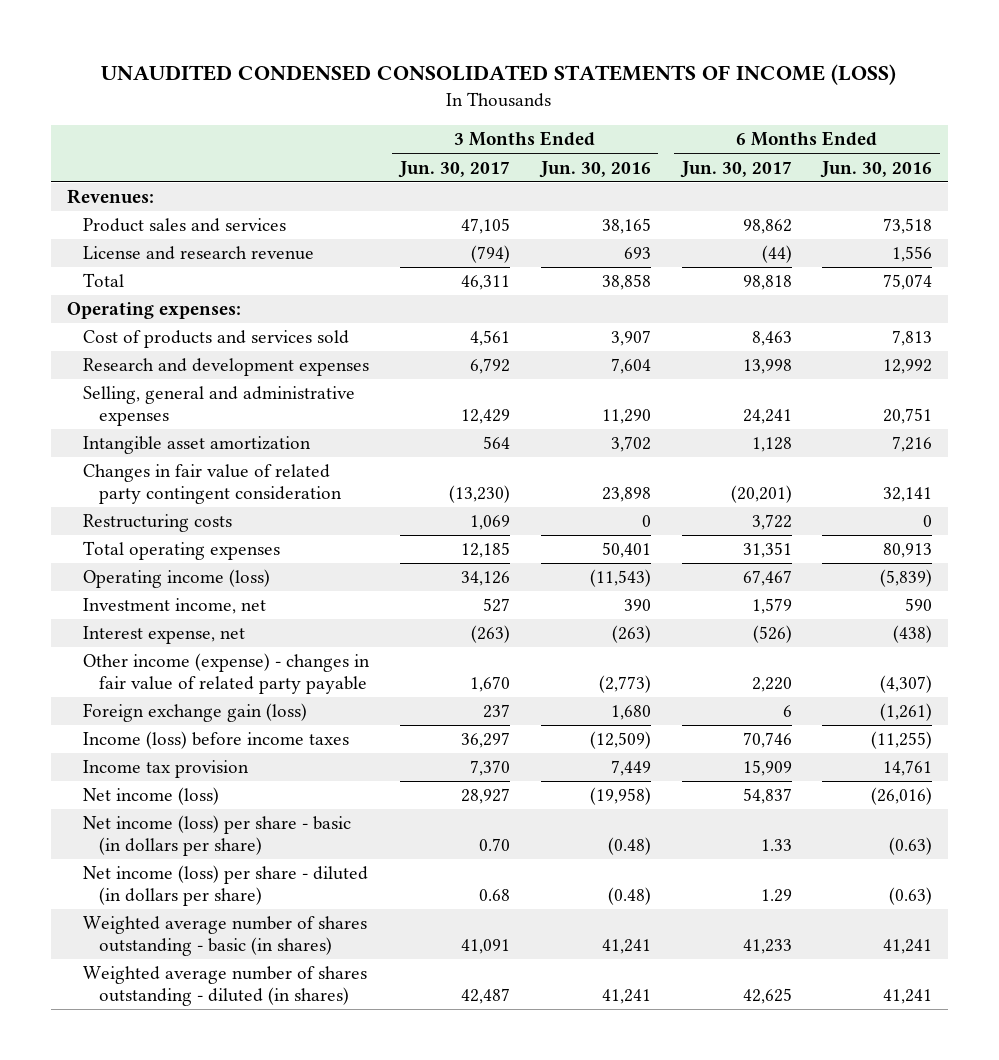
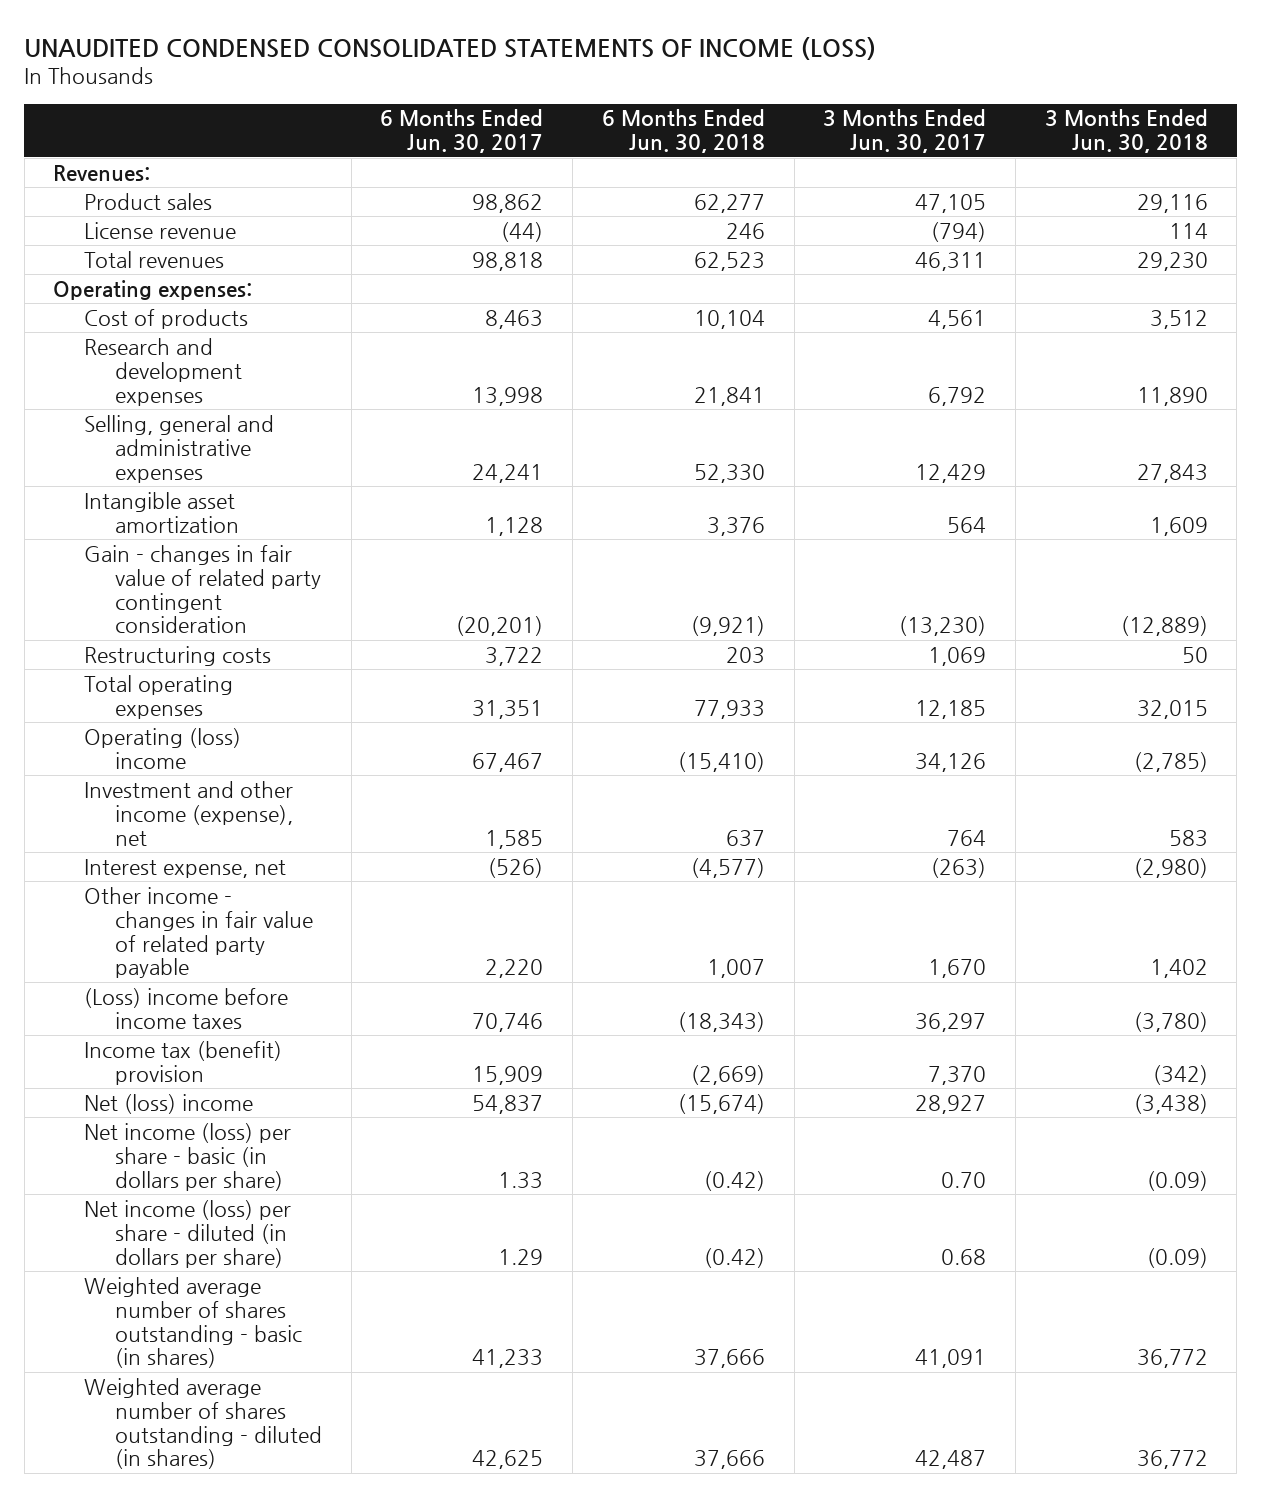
[538,160,651,178] Jun. 30, 2016 -> none
[820,160,933,178] Jun. 30, 2016 -> none
none -> [601,109,765,154] 6 Months Ended Jun. 30, 2018
none -> [1044,109,1208,154] 3 Months Ended Jun. 30, 2018
[82,218,286,233] Product sales and services -> [84,192,213,210] Product sales
[82,246,314,261] License and research revenue -> [84,221,237,239] License revenue
[82,273,124,288] Total -> [84,250,225,268] Total revenues
[82,330,349,349] Cost of products and services sold -> [84,308,249,329] Cost of products
[82,464,342,505] Changes in fair value of related party contingent consideration -> [84,544,322,634] Gain - changes in fair value of related party contingent consideration
[82,569,270,589] Operating income (loss) -> [84,727,242,769] Operating (loss) income
[82,598,266,615] Investment income, net -> [84,780,294,846] Investment and other income (expense), net
[482,598,510,613] 527 -> [947,829,987,846] 764
[751,598,792,615] 1,579 -> [485,829,544,849] 1,585
[82,703,307,723] Foreign exchange gain (loss) -> none
[82,653,370,695] Other income (expense) - changes in fair value of related party payable -> [84,886,314,979] Other income - changes in fair value of related party payable
[82,731,349,750] Income (loss) before income taxes -> [84,987,289,1029] (Loss) income before income taxes
[82,760,249,779] Income tax provision -> [84,1040,283,1085] Income tax (benefit) provision
[82,787,219,806] Net income (loss) -> [84,1093,254,1114] Net (loss) income

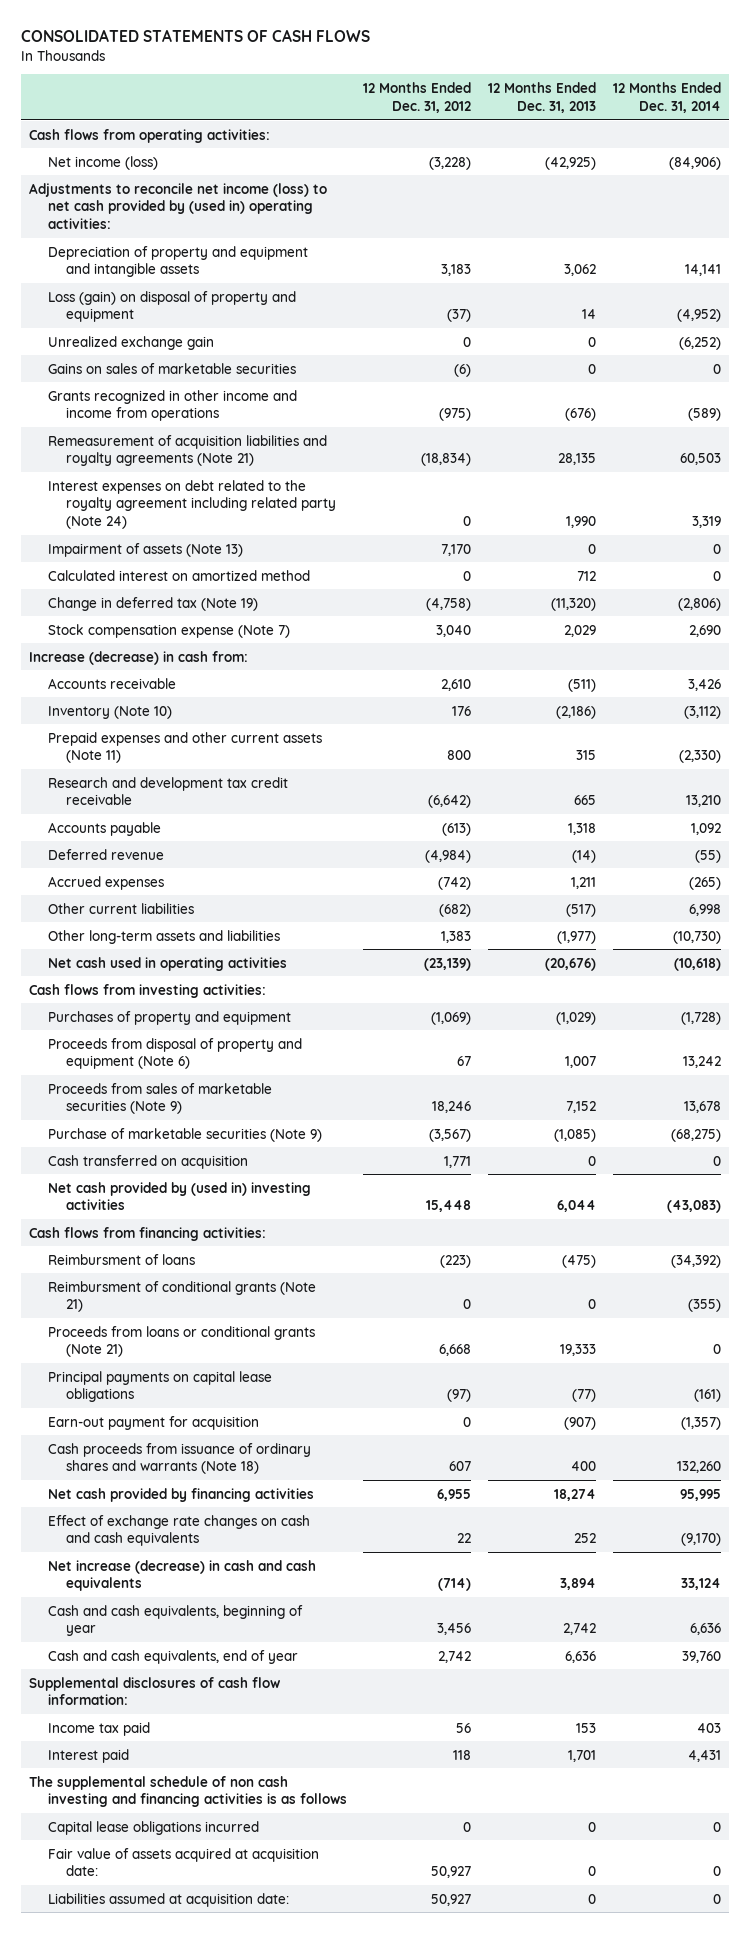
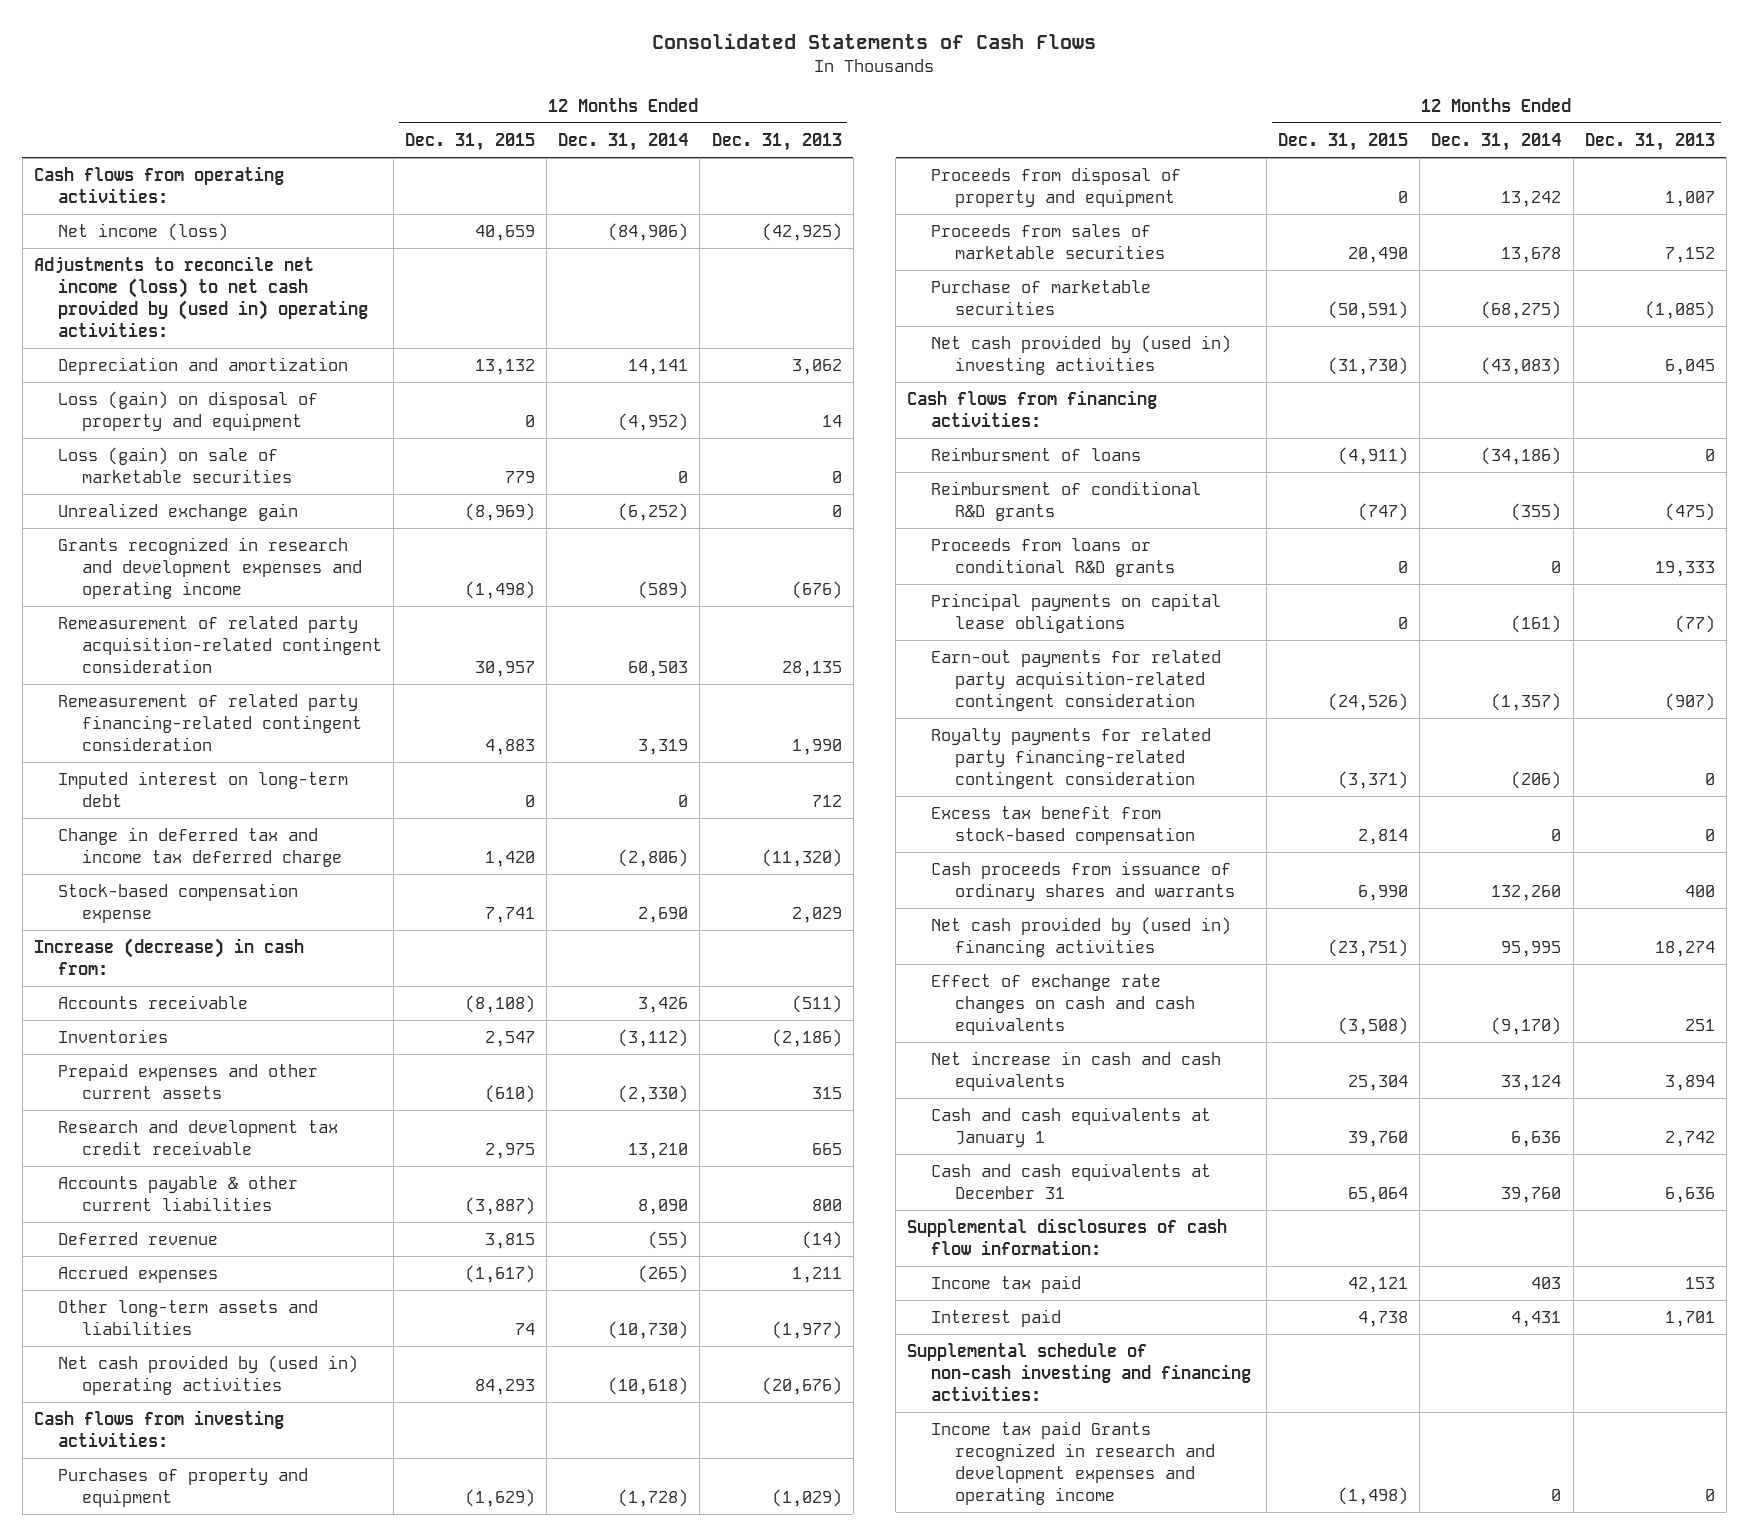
[20,29,370,43] CONSOLIDATED STATEMENTS OF CASH FLOWS -> [652,32,1097,49] Consolidated Statements of Cash Flows
[363,81,472,113] 12 Months Ended Dec. 31, 2012 -> none
none -> [404,132,535,151] Dec. 31, 2015
[47,245,308,278] Depreciation of property and equipment and intangible assets -> [57,357,348,376] Depreciation and amortization
none -> [57,447,292,483] Loss (gain) on sale of marketable securities
[47,362,296,374] Gains on sales of marketable securities -> none
[47,542,243,557] Impairment of assets (Note 13) -> none
[47,389,297,422] Grants recognized in other income and income from operations -> [57,537,362,599] Grants recognized in research and development expenses and operating income
[47,434,327,467] Remeasurement of acquisition liabilities and royalty agreements (Note 21) -> [57,616,382,673] Remeasurement of related party acquisition-related contingent consideration
[47,479,336,529] Interest expenses on debt related to the royalty agreement including related party (Note 24) -> [57,694,362,751] Remeasurement of related party financing-related contingent consideration
[47,569,310,581] Calculated interest on amortized method -> [57,771,348,807] Imputed interest on long-term debt
[47,596,258,611] Change in deferred tax (Note 19) -> [57,827,342,867] Change in deferred tax and income tax deferred charge
[47,623,290,638] Stock compensation expense (Note 7) -> [57,883,298,923] Stock-based compensation expense
[47,705,172,719] Inventory (Note 10) -> [57,1029,168,1044] Inventories
[47,731,322,764] Prepaid expenses and other current assets (Note 11) -> [57,1063,318,1099] Prepaid expenses and other current assets
[47,821,161,836] Accounts payable -> [57,1176,298,1211] Accounts payable & other current liabilities
[568,822,597,835] 1,318 -> [811,1198,842,1211] 800
[691,822,722,835] 1,092 -> [638,1198,689,1215] 8,090
[47,902,194,914] Other current liabilities -> none
[47,956,287,971] Net cash used in operating activities -> [57,1355,358,1395] Net cash provided by (used in) operating activities
[47,1154,248,1169] Cash transferred on acquisition -> none
[47,1037,302,1070] Proceeds from disposal of property and equipment (Note 6) -> [931,167,1182,207] Proceeds from disposal of property and equipment
[47,1082,272,1115] Proceeds from sales of marketable securities (Note 9) -> [931,224,1165,259] Proceeds from sales of marketable securities
[47,1127,322,1142] Purchase of marketable securities (Note 9) -> [931,280,1152,315] Purchase of marketable securities
[557,1200,597,1213] 6,044 -> [1664,358,1715,375] 6,045
[562,1254,597,1268] (475) -> [1704,449,1715,462] 0
[671,1254,722,1268] (34,392) -> [1481,447,1562,466] (34,186)
[47,1280,316,1313] Reimbursment of conditional grants (Note 21) -> [931,481,1202,521] Reimbursment of conditional R&D grants
[588,1299,597,1310] 0 -> [1664,502,1715,521] (475)
[47,1325,315,1358] Proceeds from loans or conditional grants (Note 21) -> [931,538,1175,577] Proceeds from loans or conditional R&D grants
[47,1415,259,1430] Earn-out payment for acquisition -> [931,650,1222,711] Earn-out payments for related party acquisition-related contingent consideration
none -> [931,728,1212,789] Royalty payments for related party financing-related contingent consideration
none -> [931,805,1195,845] Excess tax benefit from stock-based compensation
[47,1442,311,1475] Cash proceeds from issuance of ordinary shares and warrants (Note 18) -> [931,861,1235,901] Cash proceeds from issuance of ordinary shares and warrants
[47,1487,314,1502] Net cash provided by financing activities -> [931,917,1232,957] Net cash provided by (used in) financing activities
[574,1533,597,1544] 252 -> [1684,1018,1715,1031] 251
[47,1559,316,1592] Net increase (decrease) in cash and cash equivalents -> [931,1051,1222,1091] Net increase in cash and cash equivalents
[47,1604,303,1637] Cash and cash equivalents, beginning of year -> [931,1107,1212,1147] Cash and cash equivalents at January 1
[47,1649,298,1664] Cash and cash equivalents, end of year -> [931,1163,1212,1199] Cash and cash equivalents at December 31
[47,1820,259,1835] Capital lease obligations incurred -> none
[47,1847,319,1877] Fair value of assets acquired at acquisition date: -> none
[47,1892,289,1907] Liabilities assumed at acquisition date: -> none
[29,1775,347,1808] The supplemental schedule of non cash investing and financing activities is as follows -> [907,1343,1252,1401] Supplemental schedule of non-cash investing and financing activities:
none -> [931,1421,1215,1505] Income tax paid Grants recognized in research and development expenses and operating income

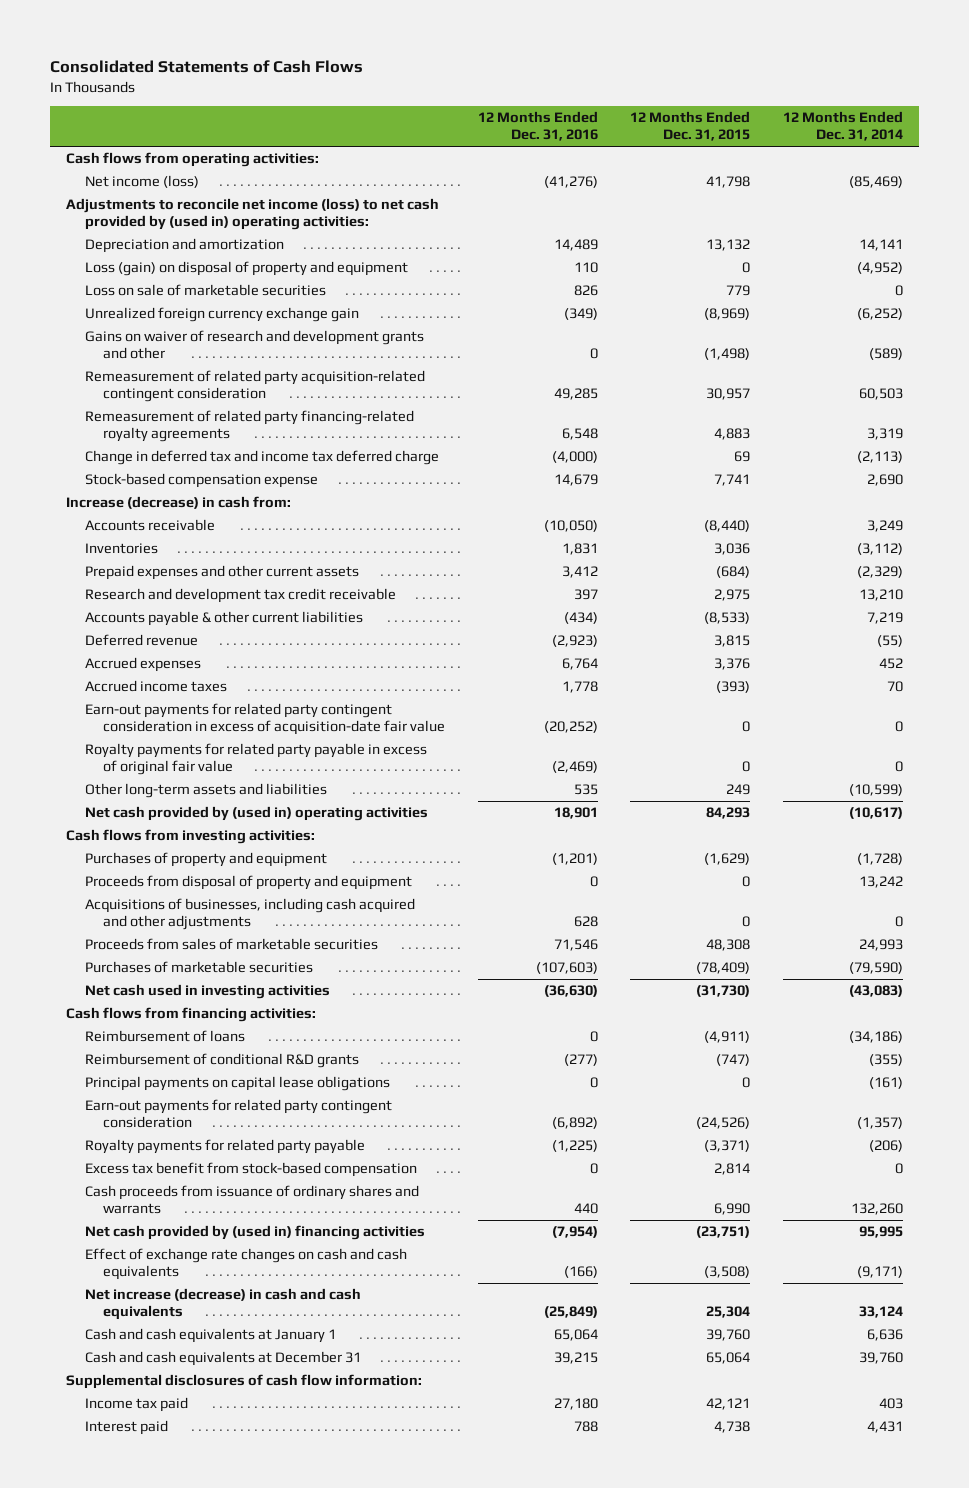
[711,132,842,151] Dec. 31, 2013 -> none
none -> [477,111,598,142] 12 Months Ended Dec. 31, 2016
[474,225,535,242] 40,659 -> [706,176,751,189] 41,798
[608,223,689,242] (84,906) -> [848,176,903,189] (85,469)
[57,447,292,483] Loss (gain) on sale of marketable securities -> [84,284,326,297] Loss on sale of marketable securities
[57,503,298,522] Unrealized exchange gain -> [84,307,359,323] Unrealized foreign currency exchange gain
[57,537,362,599] Grants recognized in research and development expenses and operating income -> [84,330,424,360] Gains on waiver of research and development grants and other
[57,771,348,807] Imputed interest on long-term debt -> none
[57,694,362,751] Remeasurement of related party financing-related contingent consideration -> [84,410,414,443] Remeasurement of related party financing-related royalty agreements
[484,850,535,867] 1,420 -> [734,451,751,463] 69
[618,848,689,867] (2,806) -> [856,451,903,464] (2,113)
[464,995,535,1014] (8,108) -> [704,520,751,533] (8,440)
[638,997,689,1014] 3,426 -> [866,520,903,533] 3,249
[484,1031,535,1048] 2,547 -> [714,543,751,556] 3,036
[484,1084,535,1103] (610) -> [716,566,751,579] (684)
[618,1084,689,1103] (2,330) -> [856,566,903,579] (2,329)
[464,1196,535,1215] (3,887) -> [704,612,751,625] (8,533)
[638,1198,689,1215] 8,090 -> [866,612,903,625] 7,219
[464,1265,535,1284] (1,617) -> [714,658,751,671] 3,376
[638,1265,689,1284] (265) -> [878,658,903,670] 452
none -> [84,680,227,693] Accrued income taxes
none -> [84,703,446,736] Earn-out payments for related party contingent consideration in excess of acquisition-date fair value
none -> [84,743,427,776] Royalty payments for related party payable in excess of original fair value
[514,1322,535,1335] 74 -> [726,784,751,796] 249
[608,1320,689,1339] (10,730) -> [848,784,903,797] (10,599)
[608,1376,689,1395] (10,618) -> [848,807,903,820] (10,617)
none -> [84,898,415,931] Acquisitions of businesses, including cash acquired and other adjustments
[1348,246,1409,263] 20,490 -> [706,939,751,952] 48,308
[1501,246,1562,263] 13,678 -> [858,939,903,952] 24,993
[931,280,1152,315] Purchase of marketable securities -> [84,961,313,974] Purchases of marketable securities
[1328,300,1409,319] (50,591) -> [696,962,751,975] (78,409)
[1481,300,1562,319] (68,275) -> [848,962,903,975] (79,590)
[931,335,1232,375] Net cash provided by (used in) investing activities -> [84,984,330,1000] Net cash used in investing activities
[931,538,1175,577] Proceeds from loans or conditional R&D grants -> none
[931,447,1142,462] Reimbursment of loans -> [84,1030,245,1043] Reimbursement of loans
[931,481,1202,521] Reimbursment of conditional R&D grants -> [84,1053,359,1069] Reimbursement of conditional R&D grants
[931,650,1222,711] Earn-out payments for related party acquisition-related contingent consideration -> [84,1099,392,1129] Earn-out payments for related party contingent consideration
[931,728,1212,789] Royalty payments for related party financing-related contingent consideration -> [84,1139,365,1155] Royalty payments for related party payable
[1491,1016,1562,1035] (9,170) -> [856,1266,903,1279] (9,171)
[931,1051,1222,1091] Net increase in cash and cash equivalents -> [84,1288,361,1321] Net increase (decrease) in cash and cash equivalents
[907,1343,1252,1401] Supplemental schedule of non-cash investing and financing activities: -> none
[931,1421,1215,1505] Income tax paid Grants recognized in research and development expenses and operating income -> none

